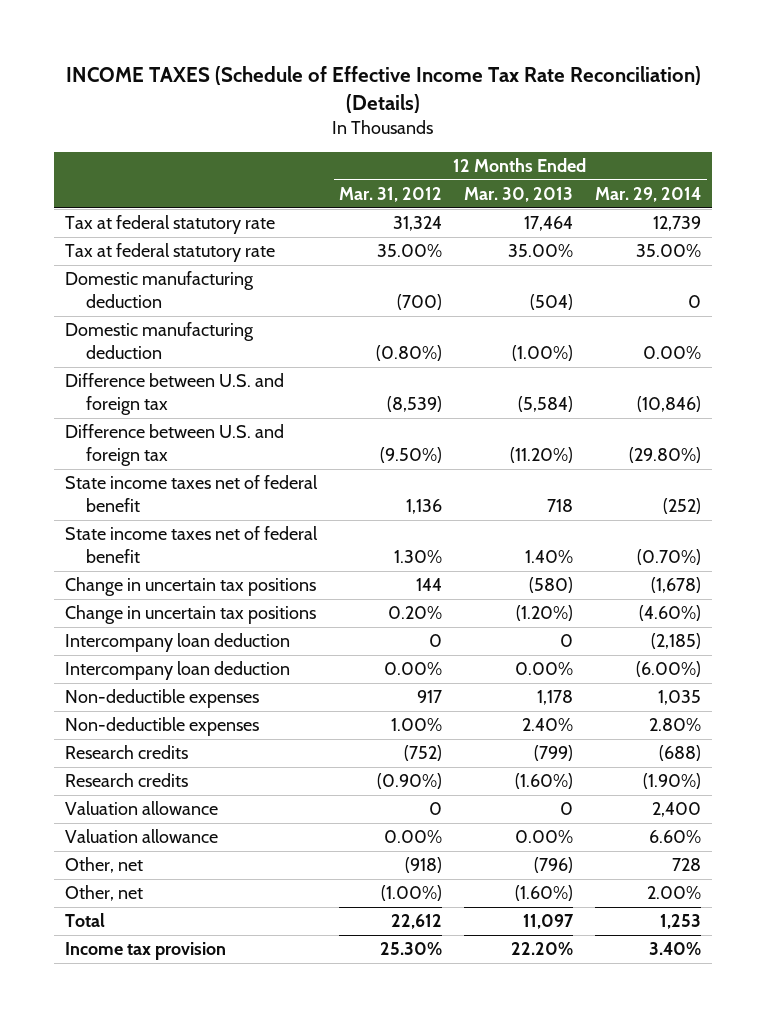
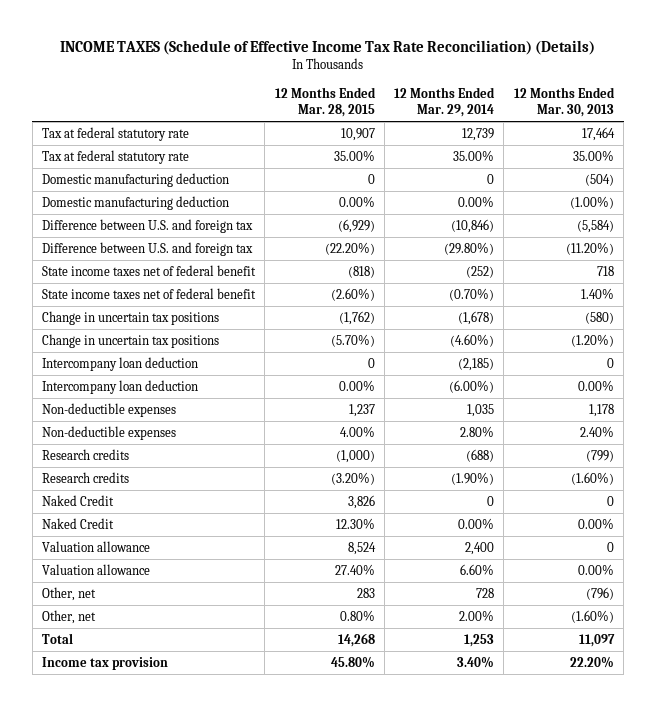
[339,186,443,202] Mar. 31, 2012 -> none
none -> [274,86,376,117] 12 Months Ended Mar. 28, 2015
none -> [41,495,114,507] Naked Credit
none -> [41,518,114,530] Naked Credit

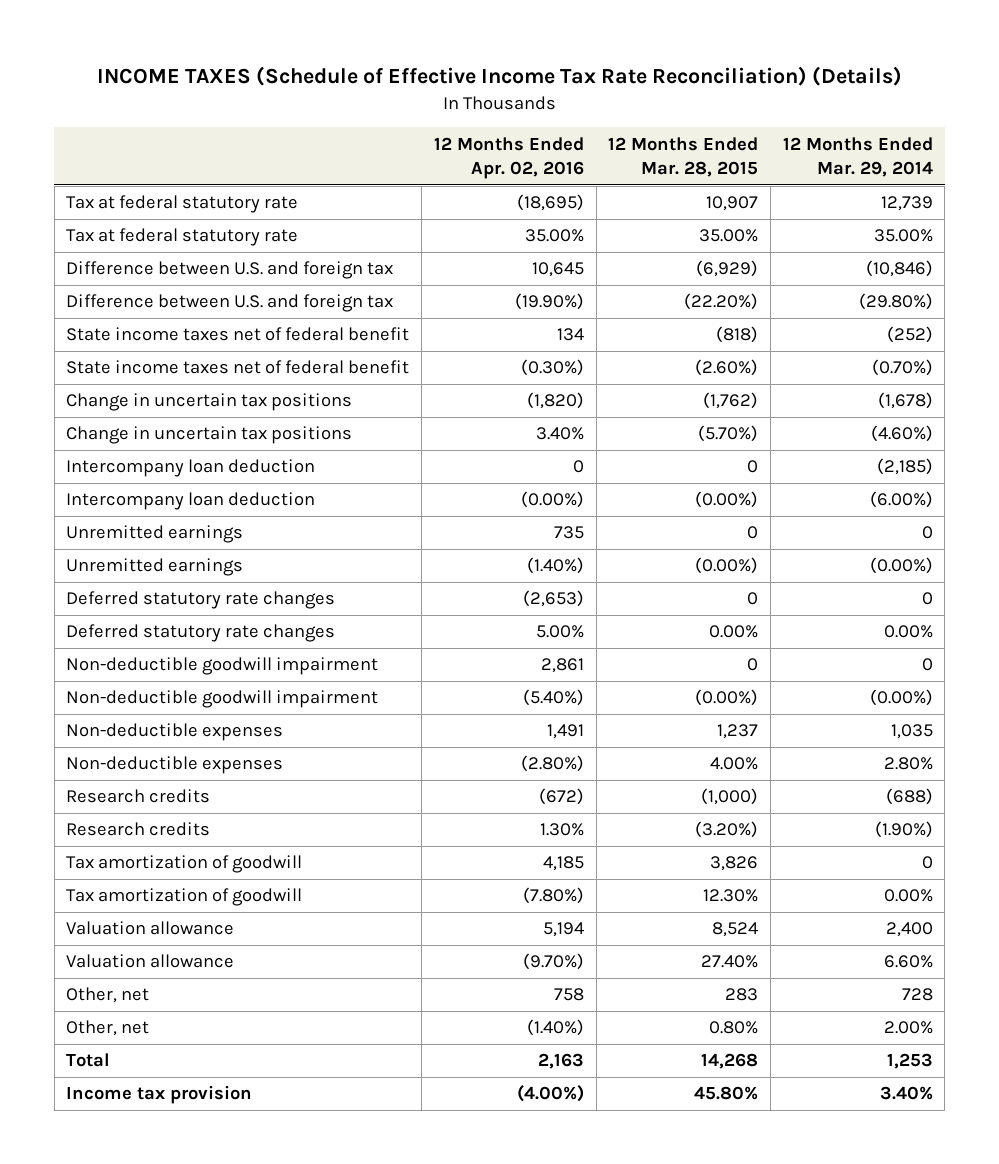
[513,86,615,117] 12 Months Ended Mar. 30, 2013 -> none
none -> [433,136,584,179] 12 Months Ended Apr. 02, 2016
[41,173,229,188] Domestic manufacturing deduction -> none
[41,196,229,211] Domestic manufacturing deduction -> none
[338,380,375,392] 0.00% -> [695,491,759,509] (0.00%)
none -> [66,525,244,544] Unremitted earnings
none -> [66,558,244,577] Unremitted earnings
none -> [66,591,336,610] Deferred statutory rate changes
none -> [66,624,336,643] Deferred statutory rate changes
none -> [66,657,379,676] Non-deductible goodwill impairment
none -> [66,690,379,709] Non-deductible goodwill impairment
[41,495,114,507] Naked Credit -> [66,855,303,874] Tax amortization of goodwill
[41,518,114,530] Naked Credit -> [66,888,303,907] Tax amortization of goodwill

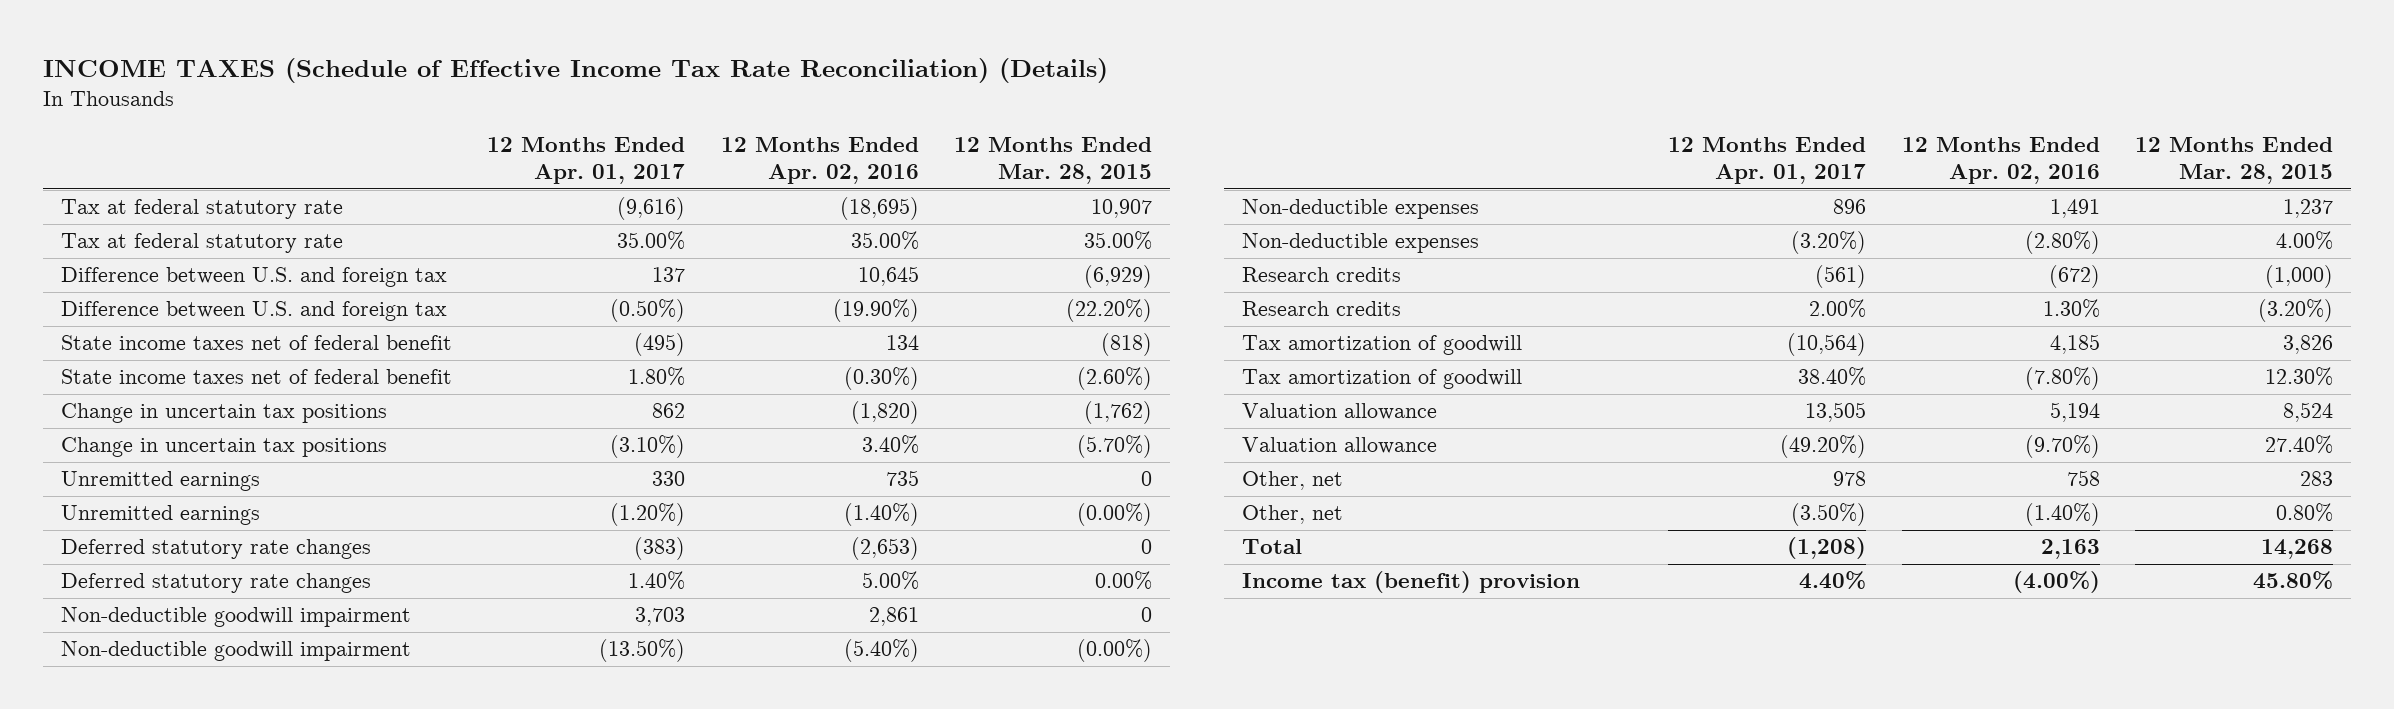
[782,136,933,177] 12 Months Ended Mar. 29, 2014 -> none
none -> [487,137,686,185] 12 Months Ended Apr. 01, 2017
[66,459,316,478] Intercompany loan deduction -> none
[66,492,316,511] Intercompany loan deduction -> none
[66,1085,253,1105] Income tax provision -> [1241,571,1580,594] Income tax (benefit) provision

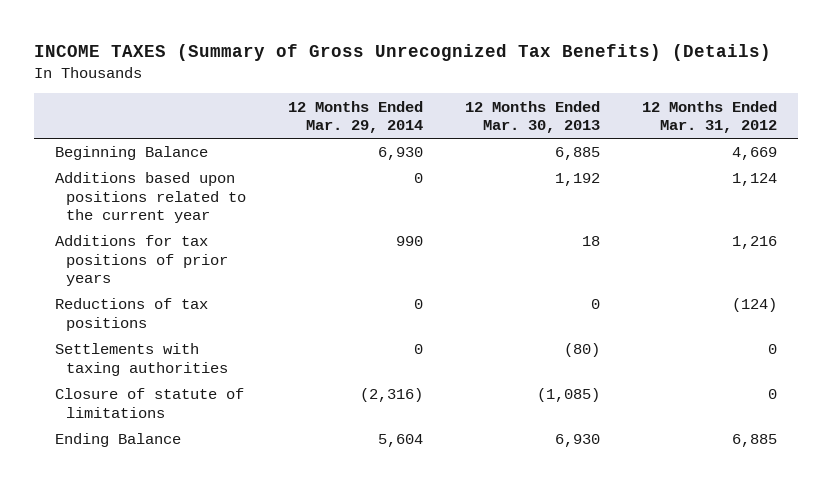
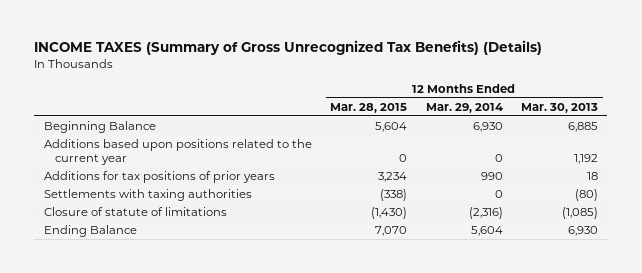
[641,100,777,134] 12 Months Ended Mar. 31, 2012 -> none
none -> [330,102,408,113] Mar. 28, 2015
[54,298,208,331] Reductions of tax positions -> none

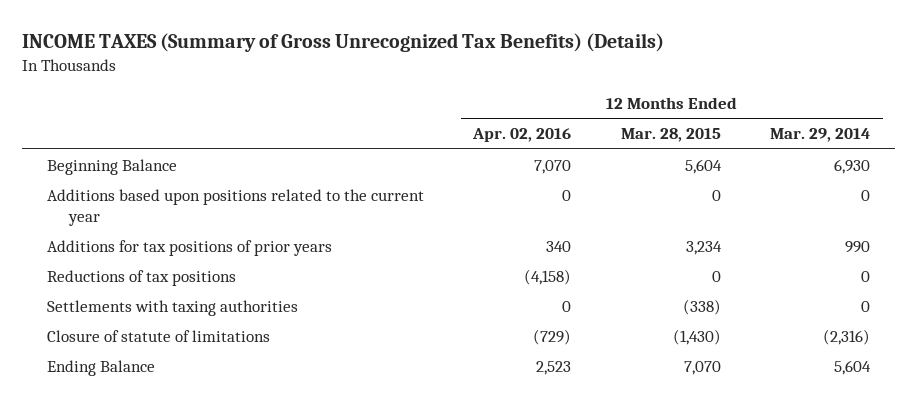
[521,102,599,113] Mar. 30, 2013 -> none
none -> [472,128,572,143] Apr. 02, 2016
none -> [46,269,236,286] Reductions of tax positions

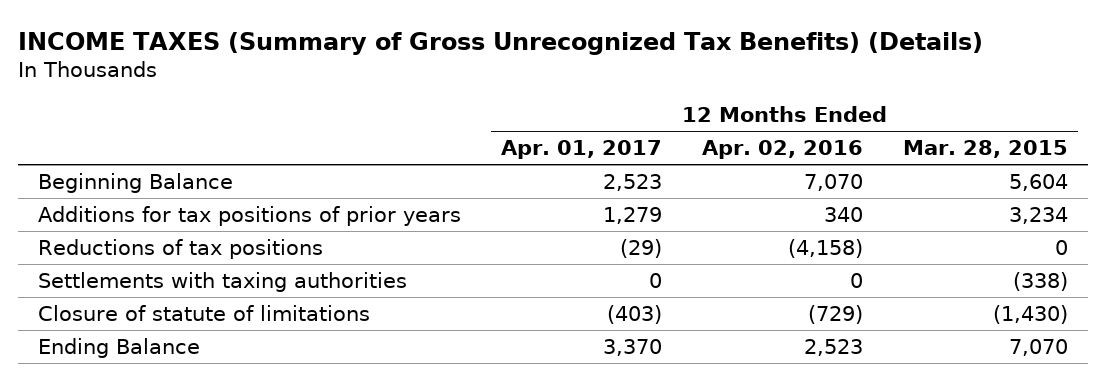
[770,128,871,143] Mar. 29, 2014 -> none
none -> [501,140,663,160] Apr. 01, 2017
[46,188,424,227] Additions based upon positions related to the current year -> none

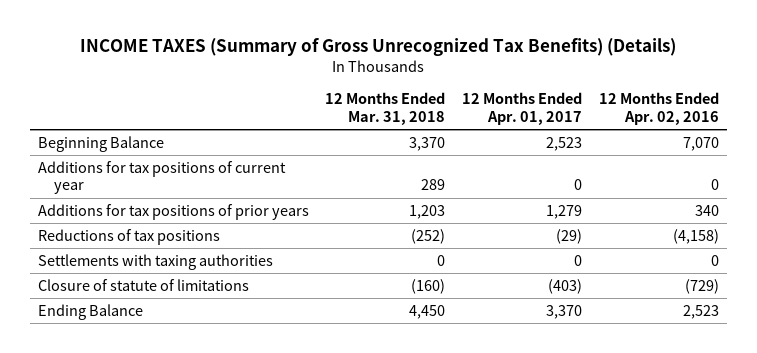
[903,140,1069,159] Mar. 28, 2015 -> none
none -> [325,92,446,125] 12 Months Ended Mar. 31, 2018
none -> [37,161,286,195] Additions for tax positions of current year

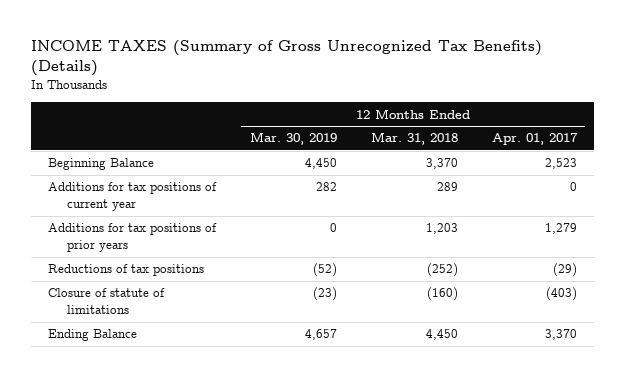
[598,92,719,125] 12 Months Ended Apr. 02, 2016 -> none
none -> [249,132,337,146] Mar. 30, 2019
[37,254,273,271] Settlements with taxing authorities -> none

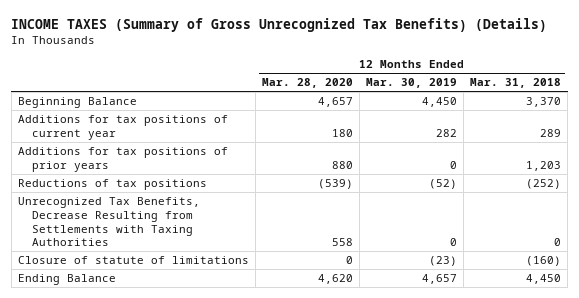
[491,133,578,146] Apr. 01, 2017 -> none
none -> [261,78,353,89] Mar. 28, 2020
none -> [17,197,200,247] Unrecognized Tax Benefits, Decrease Resulting from Settlements with Taxing Authorities

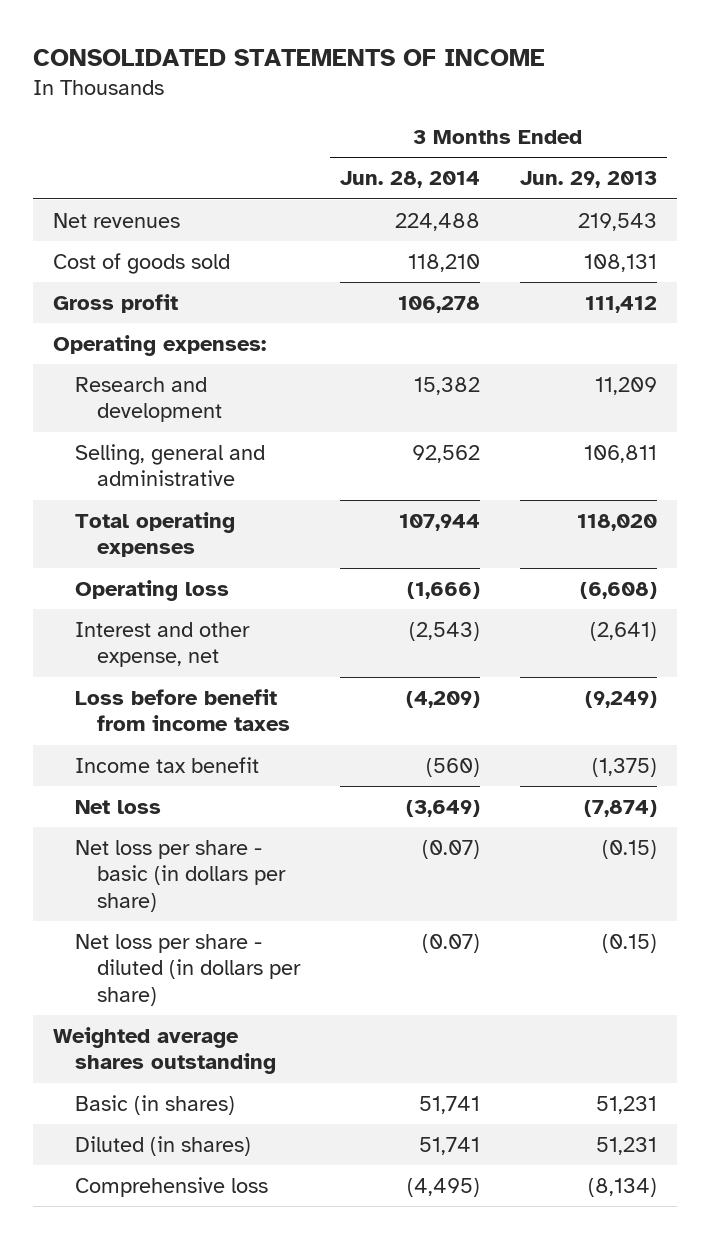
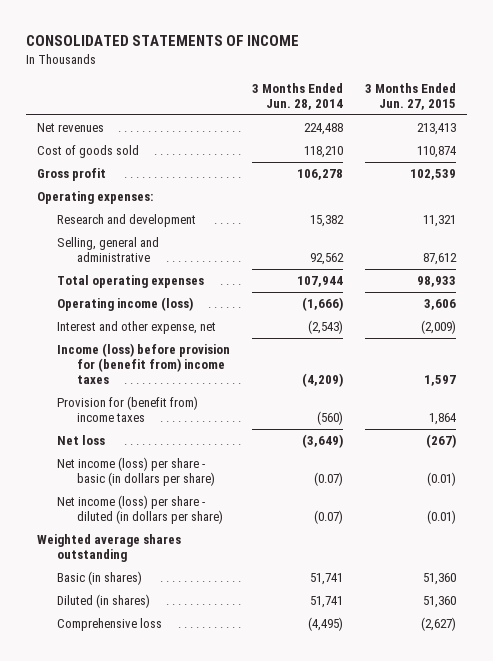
[519,171,657,189] Jun. 29, 2013 -> none
none -> [364,83,456,111] 3 Months Ended Jun. 27, 2015
[74,579,229,601] Operating loss -> [57,297,194,312] Operating income (loss)
[74,688,291,732] Loss before benefit from income taxes -> [57,343,231,385] Income (loss) before provision for (benefit from) income taxes
[74,756,259,773] Income tax benefit -> [57,396,199,423] Provision for (benefit from) income taxes
[74,839,287,913] Net loss per share - basic (in dollars per share) -> [57,457,216,487] Net income (loss) per share - basic (in dollars per share)
[74,933,302,1007] Net loss per share - diluted (in dollars per share) -> [57,495,224,525] Net income (loss) per share - diluted (in dollars per share)

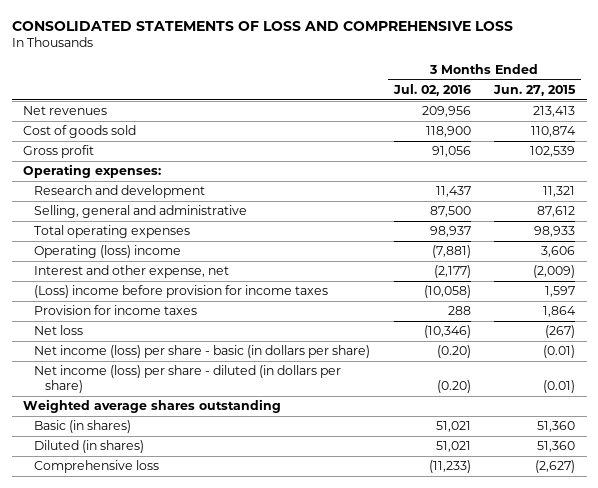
[26,35,300,47] CONSOLIDATED STATEMENTS OF INCOME -> [11,20,513,31] CONSOLIDATED STATEMENTS OF LOSS AND COMPREHENSIVE LOSS
[251,83,343,111] 3 Months Ended Jun. 28, 2014 -> none
none -> [392,83,471,96] Jul. 02, 2016
[57,297,194,312] Operating income (loss) -> [34,245,182,259] Operating (loss) income
[57,343,231,385] Income (loss) before provision for (benefit from) income taxes -> [34,285,329,299] (Loss) income before provision for income taxes
[57,396,199,423] Provision for (benefit from) income taxes -> [34,305,198,316] Provision for income taxes

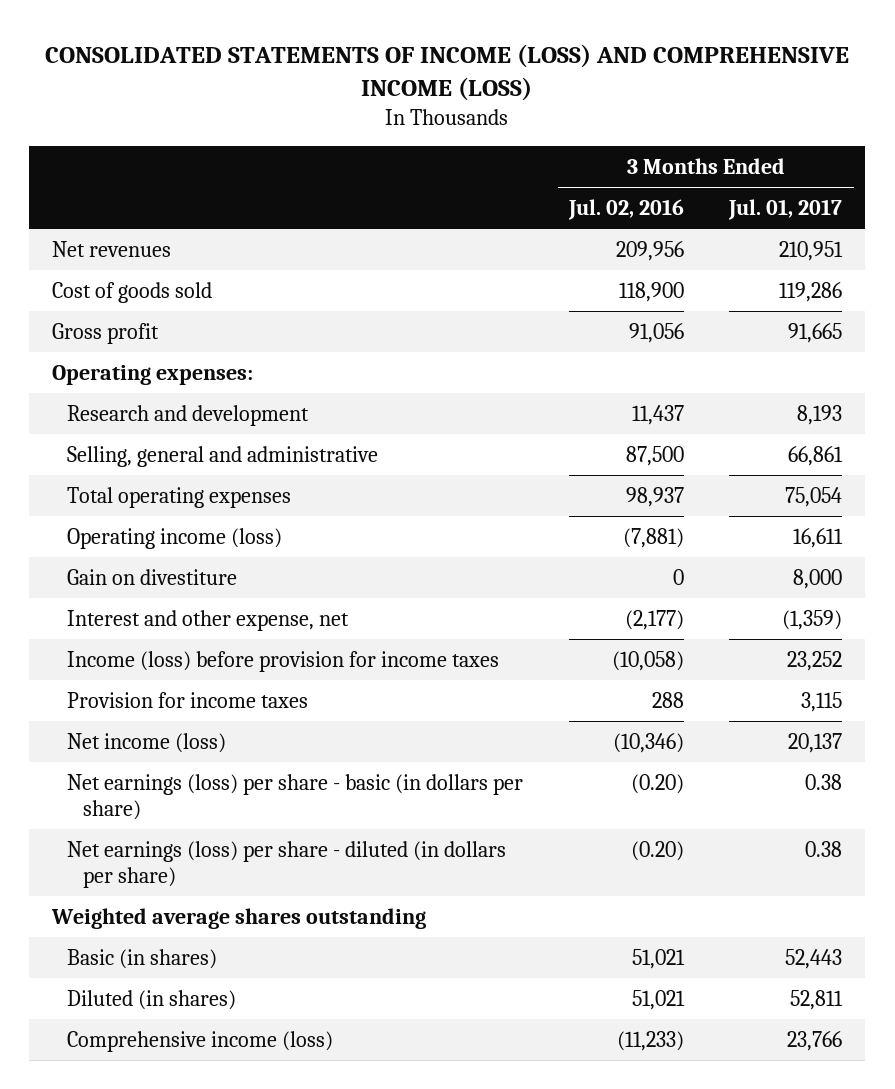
[11,20,513,31] CONSOLIDATED STATEMENTS OF LOSS AND COMPREHENSIVE LOSS -> [45,43,850,101] CONSOLIDATED STATEMENTS OF INCOME (LOSS) AND COMPREHENSIVE INCOME (LOSS)
[492,84,576,96] Jun. 27, 2015 -> none
none -> [728,199,843,221] Jul. 01, 2017
[34,245,182,259] Operating (loss) income -> [67,527,283,549] Operating income (loss)
none -> [67,568,238,585] Gain on divestiture
[34,285,329,299] (Loss) income before provision for income taxes -> [67,650,500,672] Income (loss) before provision for income taxes
[34,325,84,336] Net loss -> [67,732,227,753] Net income (loss)
[34,345,371,359] Net income (loss) per share - basic (in dollars per share) -> [67,773,524,820] Net earnings (loss) per share - basic (in dollars per share)
[34,365,342,394] Net income (loss) per share - diluted (in dollars per share) -> [67,840,507,888] Net earnings (loss) per share - diluted (in dollars per share)
[34,460,160,474] Comprehensive loss -> [67,1030,334,1052] Comprehensive income (loss)

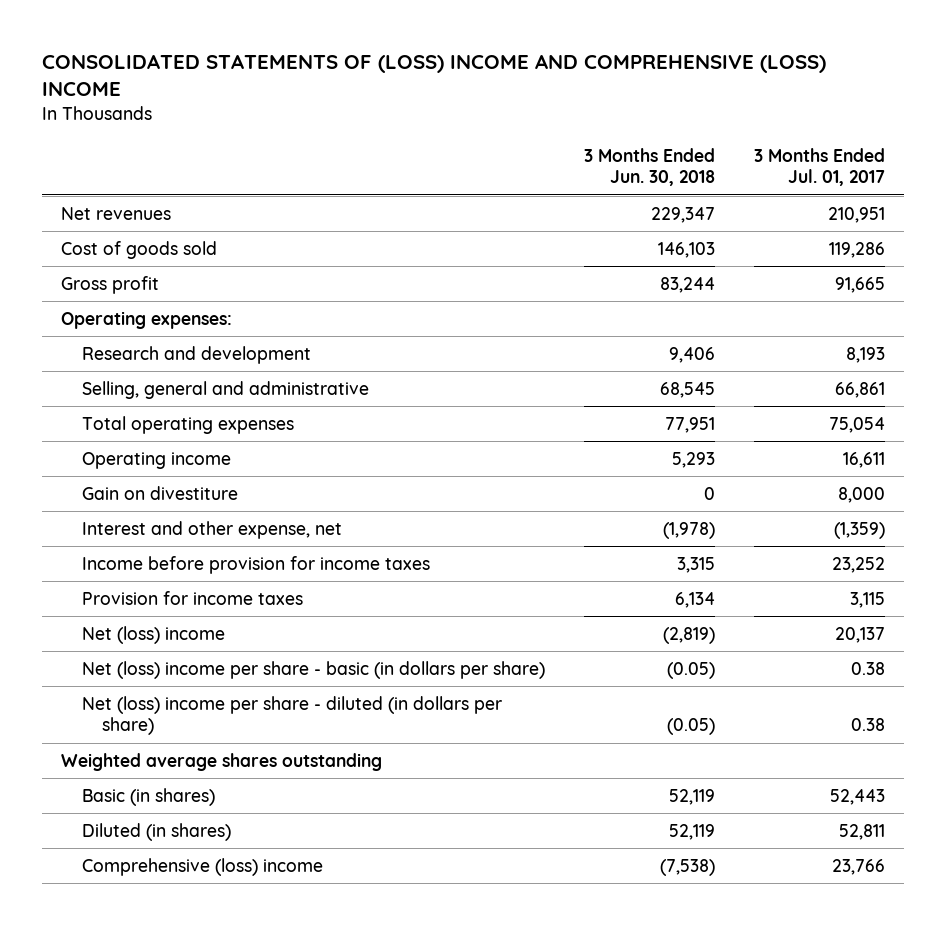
[45,43,850,101] CONSOLIDATED STATEMENTS OF INCOME (LOSS) AND COMPREHENSIVE INCOME (LOSS) -> [41,54,826,97] CONSOLIDATED STATEMENTS OF (LOSS) INCOME AND COMPREHENSIVE (LOSS) INCOME
[567,199,684,221] Jul. 02, 2016 -> none
none -> [583,147,715,187] 3 Months Ended Jun. 30, 2018
[67,527,283,549] Operating income (loss) -> [81,451,231,469] Operating income
[67,650,500,672] Income (loss) before provision for income taxes -> [81,555,430,574] Income before provision for income taxes
[67,732,227,753] Net income (loss) -> [81,625,225,644] Net (loss) income
[67,773,524,820] Net earnings (loss) per share - basic (in dollars per share) -> [81,660,545,679] Net (loss) income per share - basic (in dollars per share)
[67,840,507,888] Net earnings (loss) per share - diluted (in dollars per share) -> [81,695,502,736] Net (loss) income per share - diluted (in dollars per share)
[67,1030,334,1052] Comprehensive income (loss) -> [81,857,323,876] Comprehensive (loss) income

